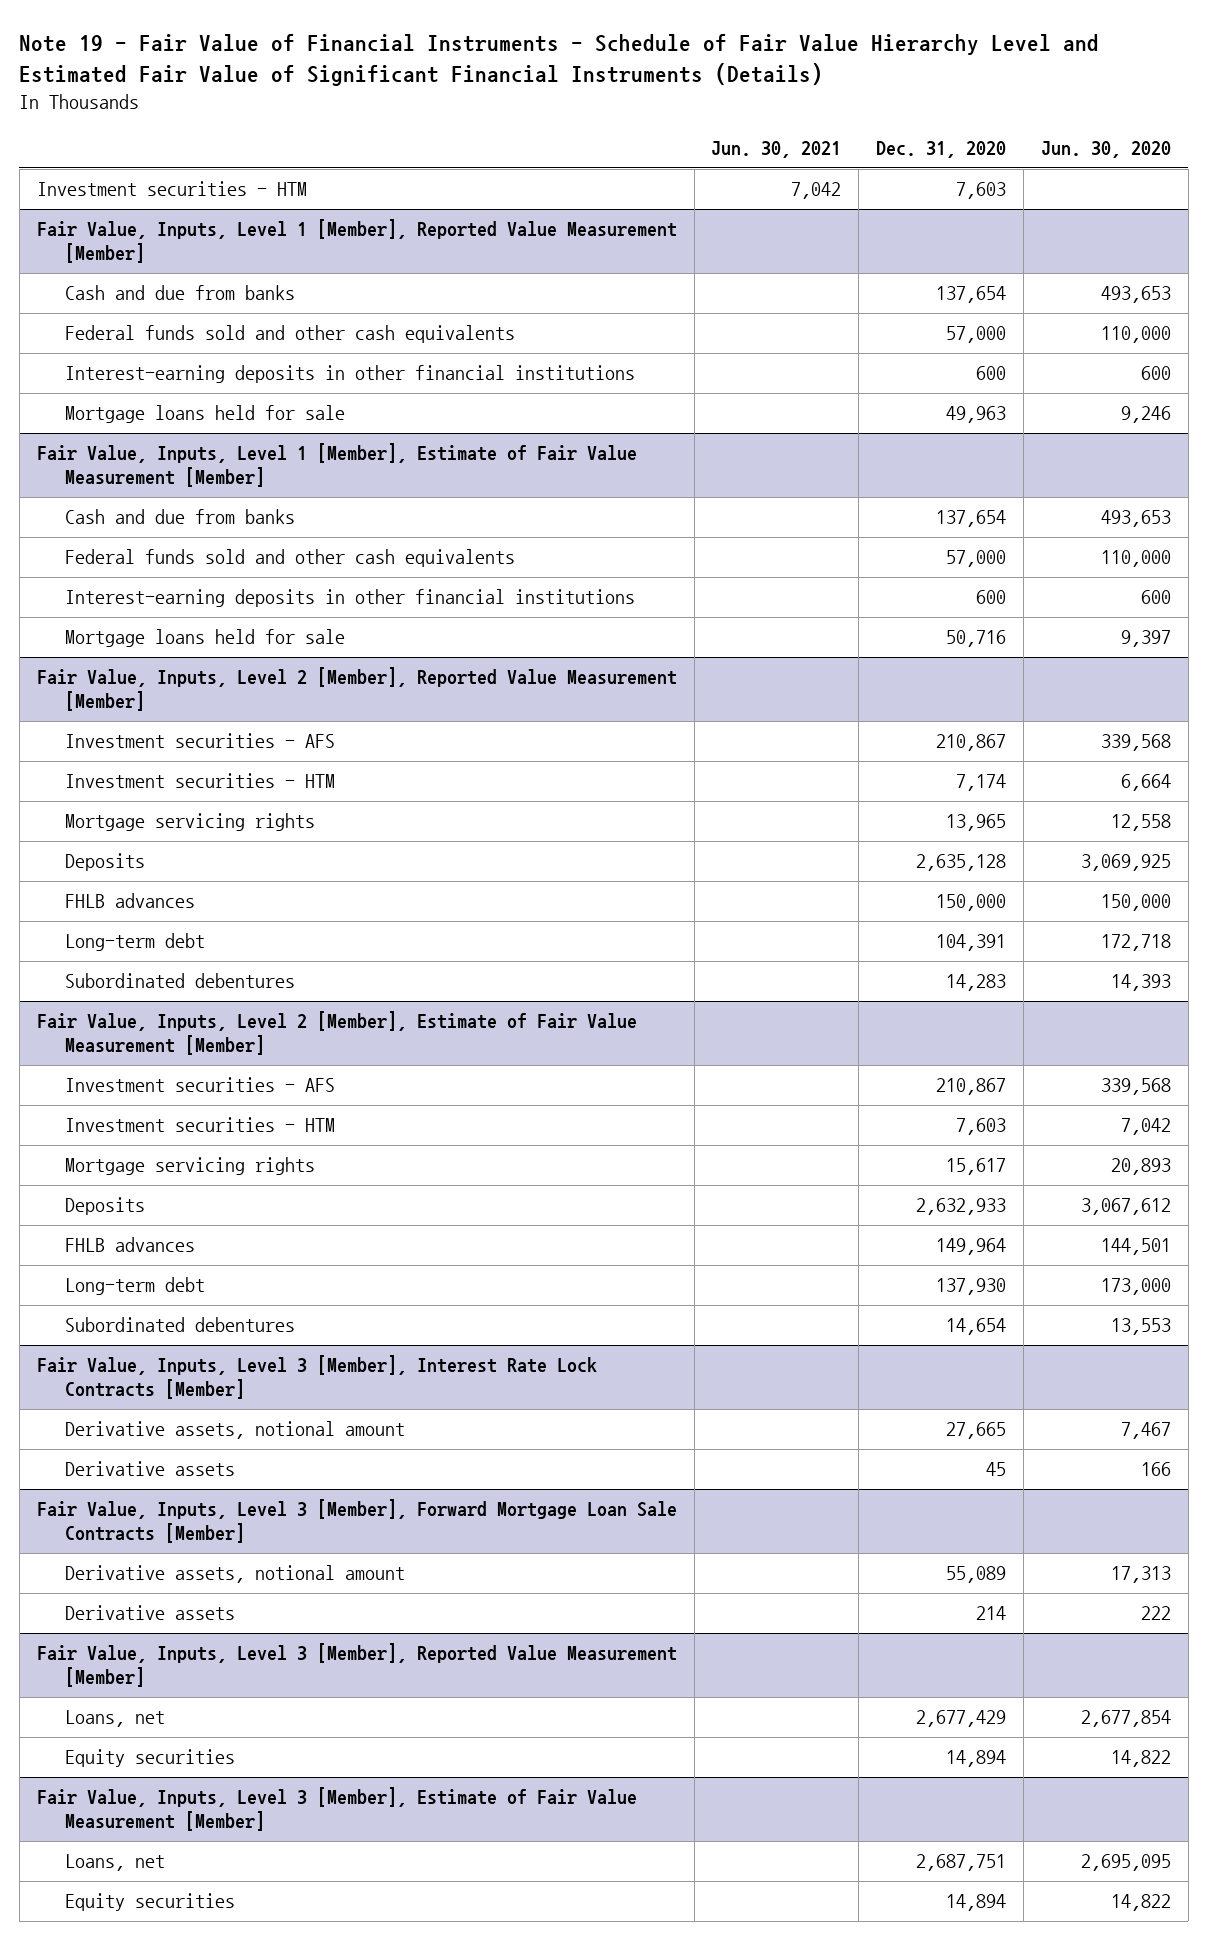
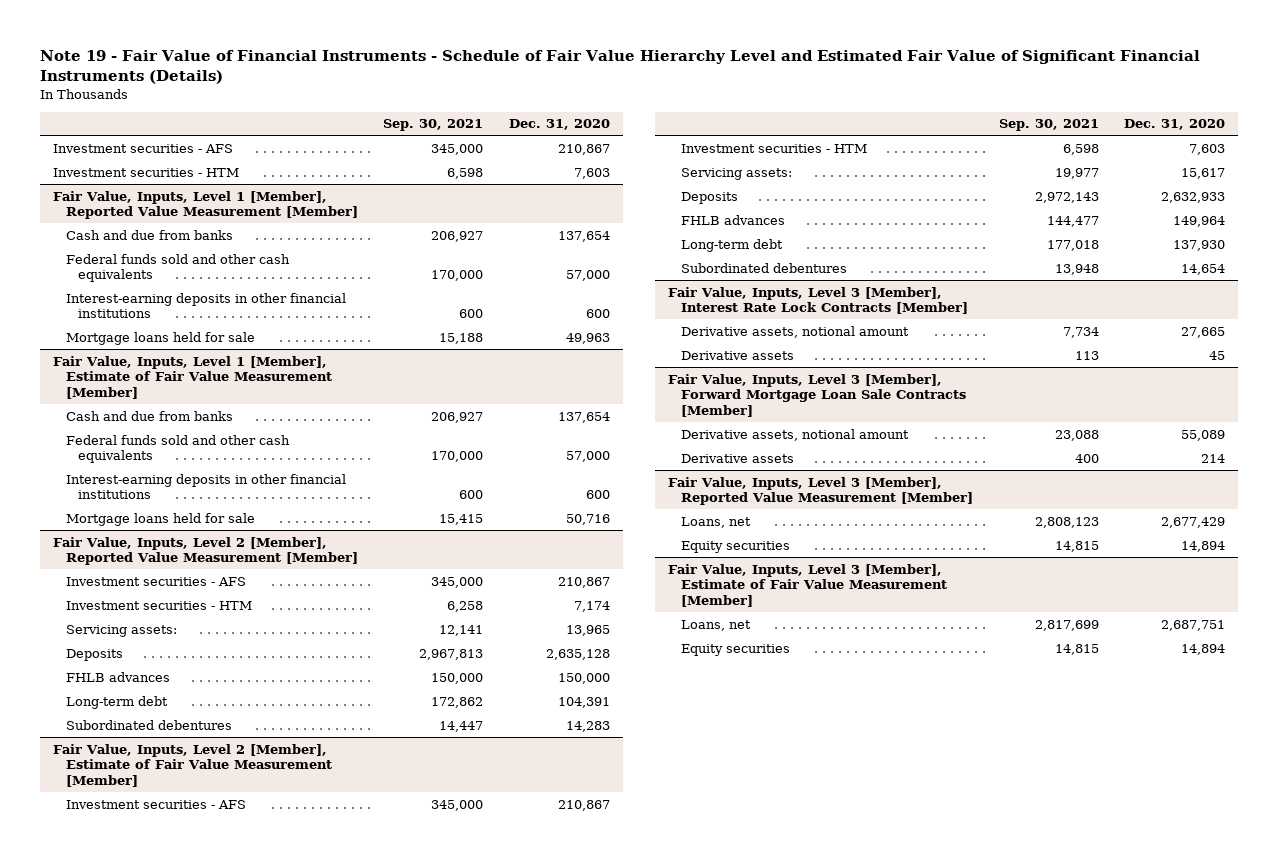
[711,141,842,159] Jun. 30, 2021 -> none
[1041,141,1172,159] Jun. 30, 2020 -> none
none -> [383,119,484,132] Sep. 30, 2021
none -> [53,143,234,153] Investment securities - AFS
[64,813,315,832] Mortgage servicing rights -> [65,624,177,637] Servicing assets:
[64,1157,315,1176] Mortgage servicing rights -> [680,167,792,180] Servicing assets:

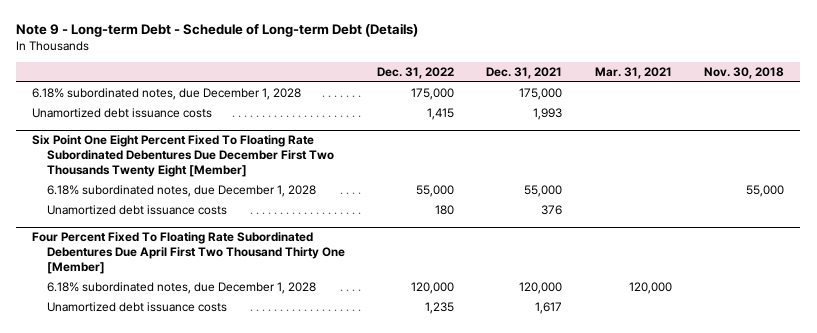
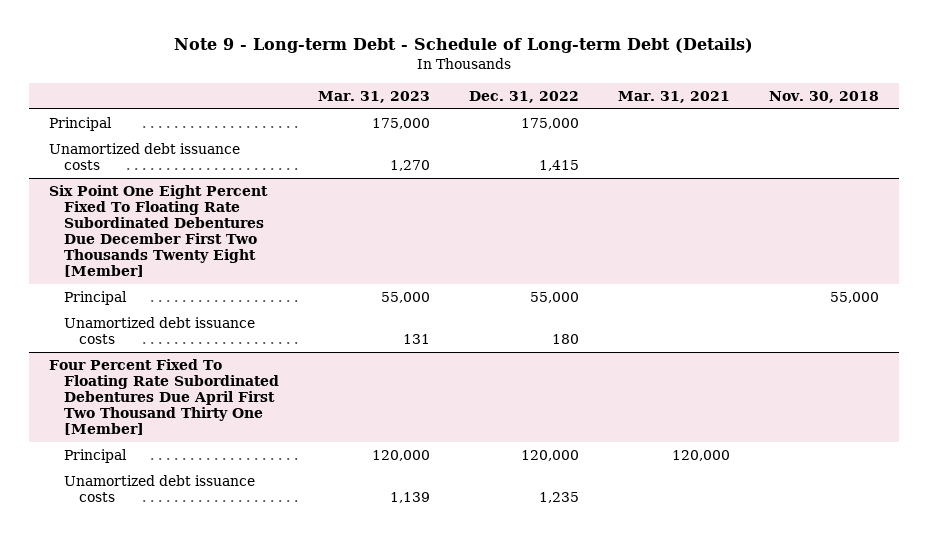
[486,66,563,79] Dec. 31, 2021 -> none
none -> [317,90,430,103] Mar. 31, 2023
[32,87,302,100] 6.18% subordinated notes, due December 1, 2028 -> [48,116,112,131] Principal
[46,184,316,197] 6.18% subordinated notes, due December 1, 2028 -> [63,290,127,305] Principal
[46,281,316,294] 6.18% subordinated notes, due December 1, 2028 -> [63,448,127,463] Principal

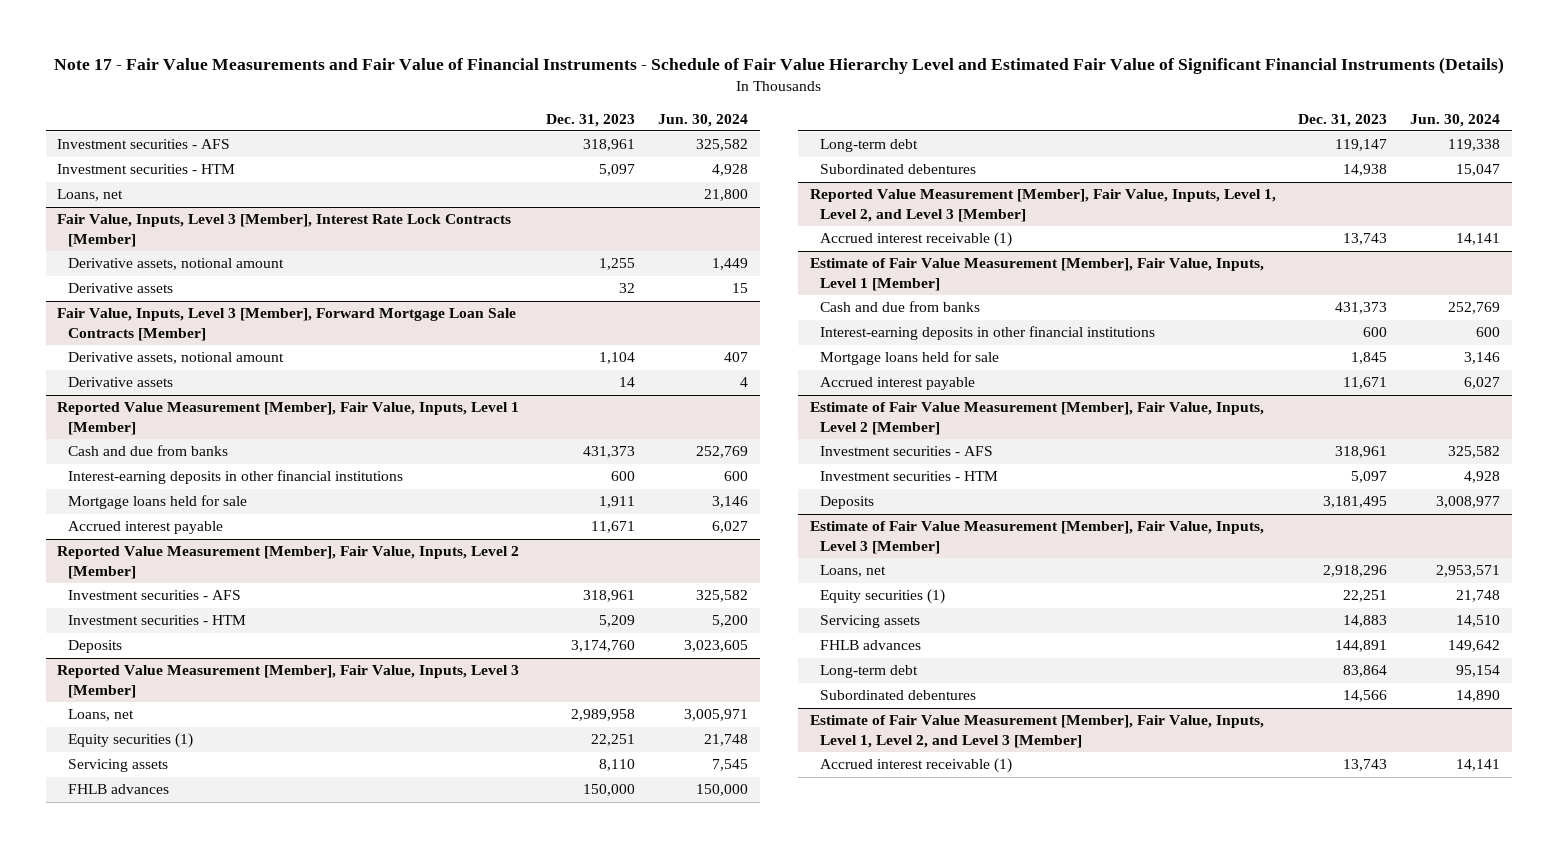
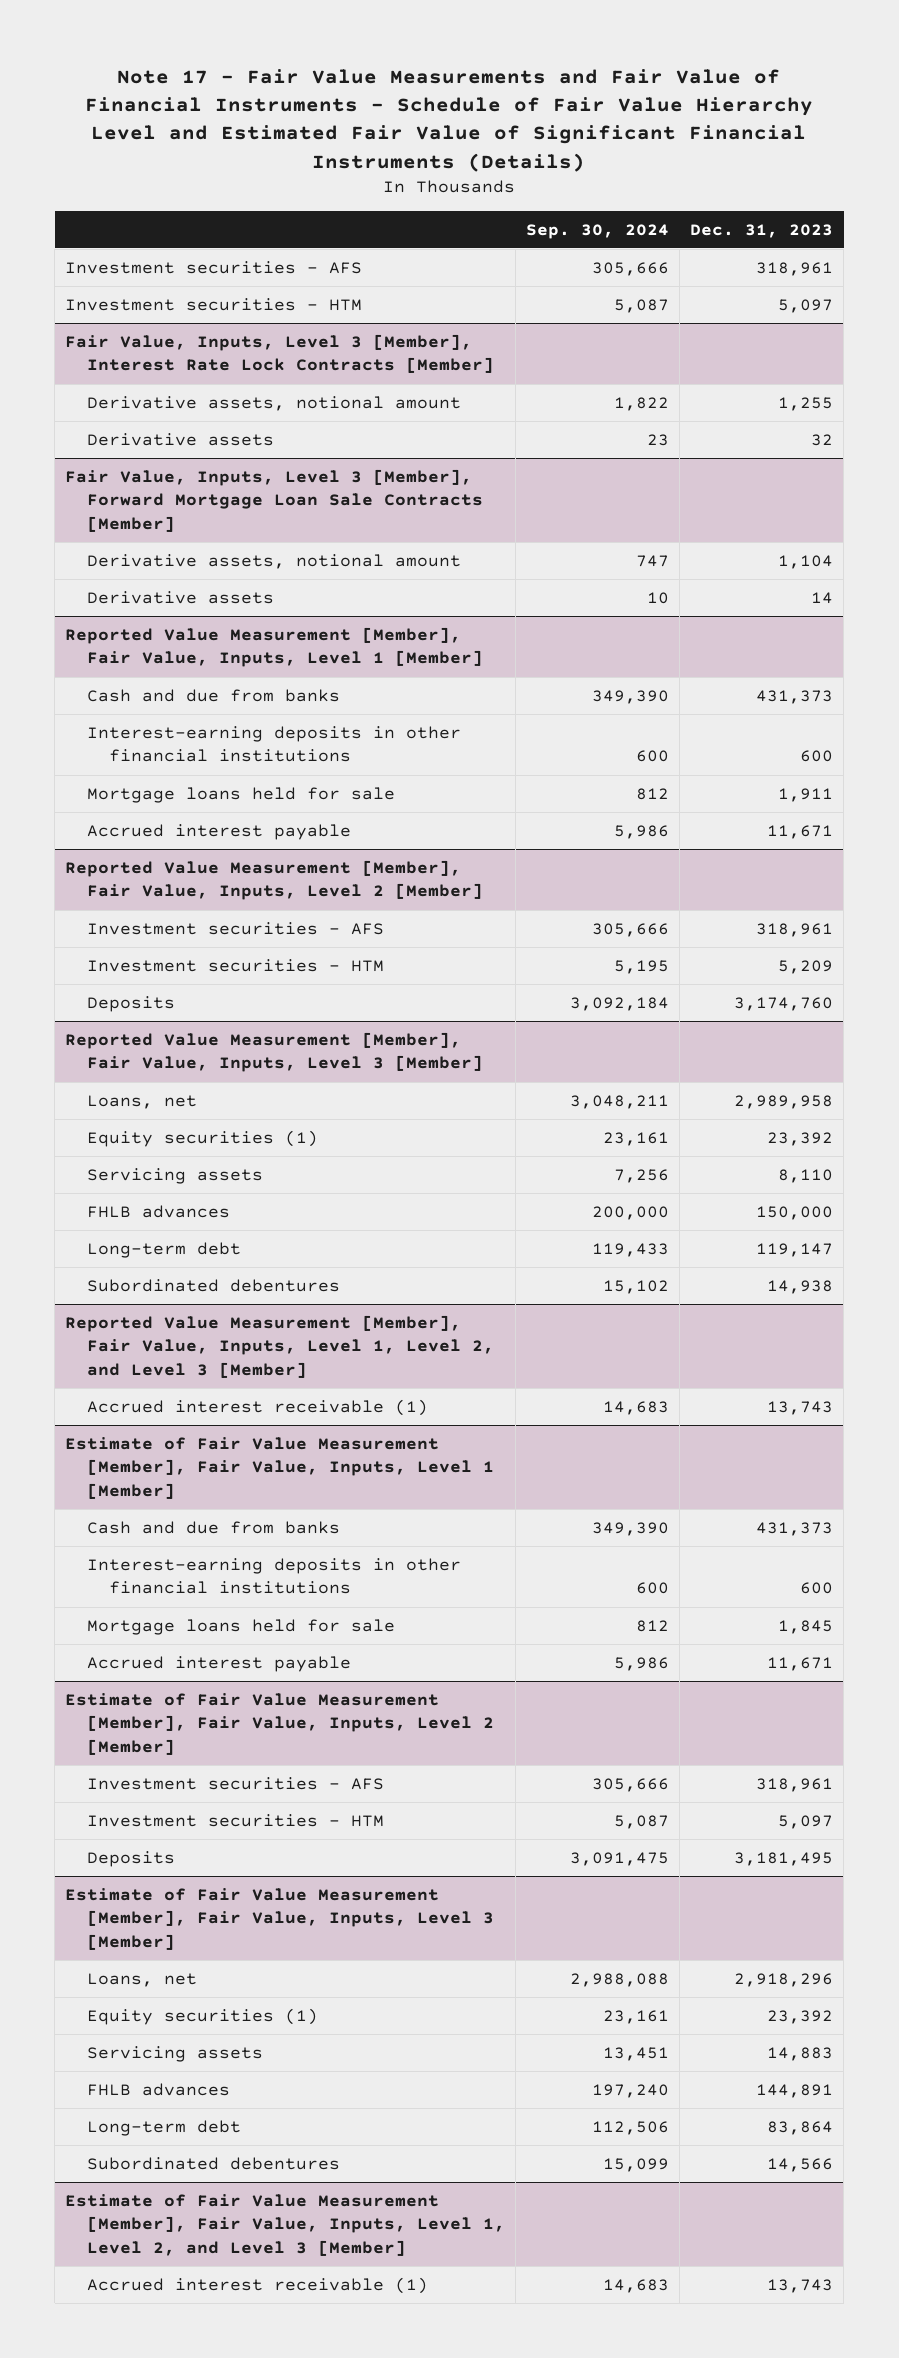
[658,113,749,127] Jun. 30, 2024 -> none
none -> [526,223,670,239] Sep. 30, 2024
[57,189,124,202] Loans, net -> none
[591,734,636,747] 22,251 -> [767,1132,834,1147] 23,392
[1343,590,1388,603] 22,251 -> [767,2010,834,2025] 23,392

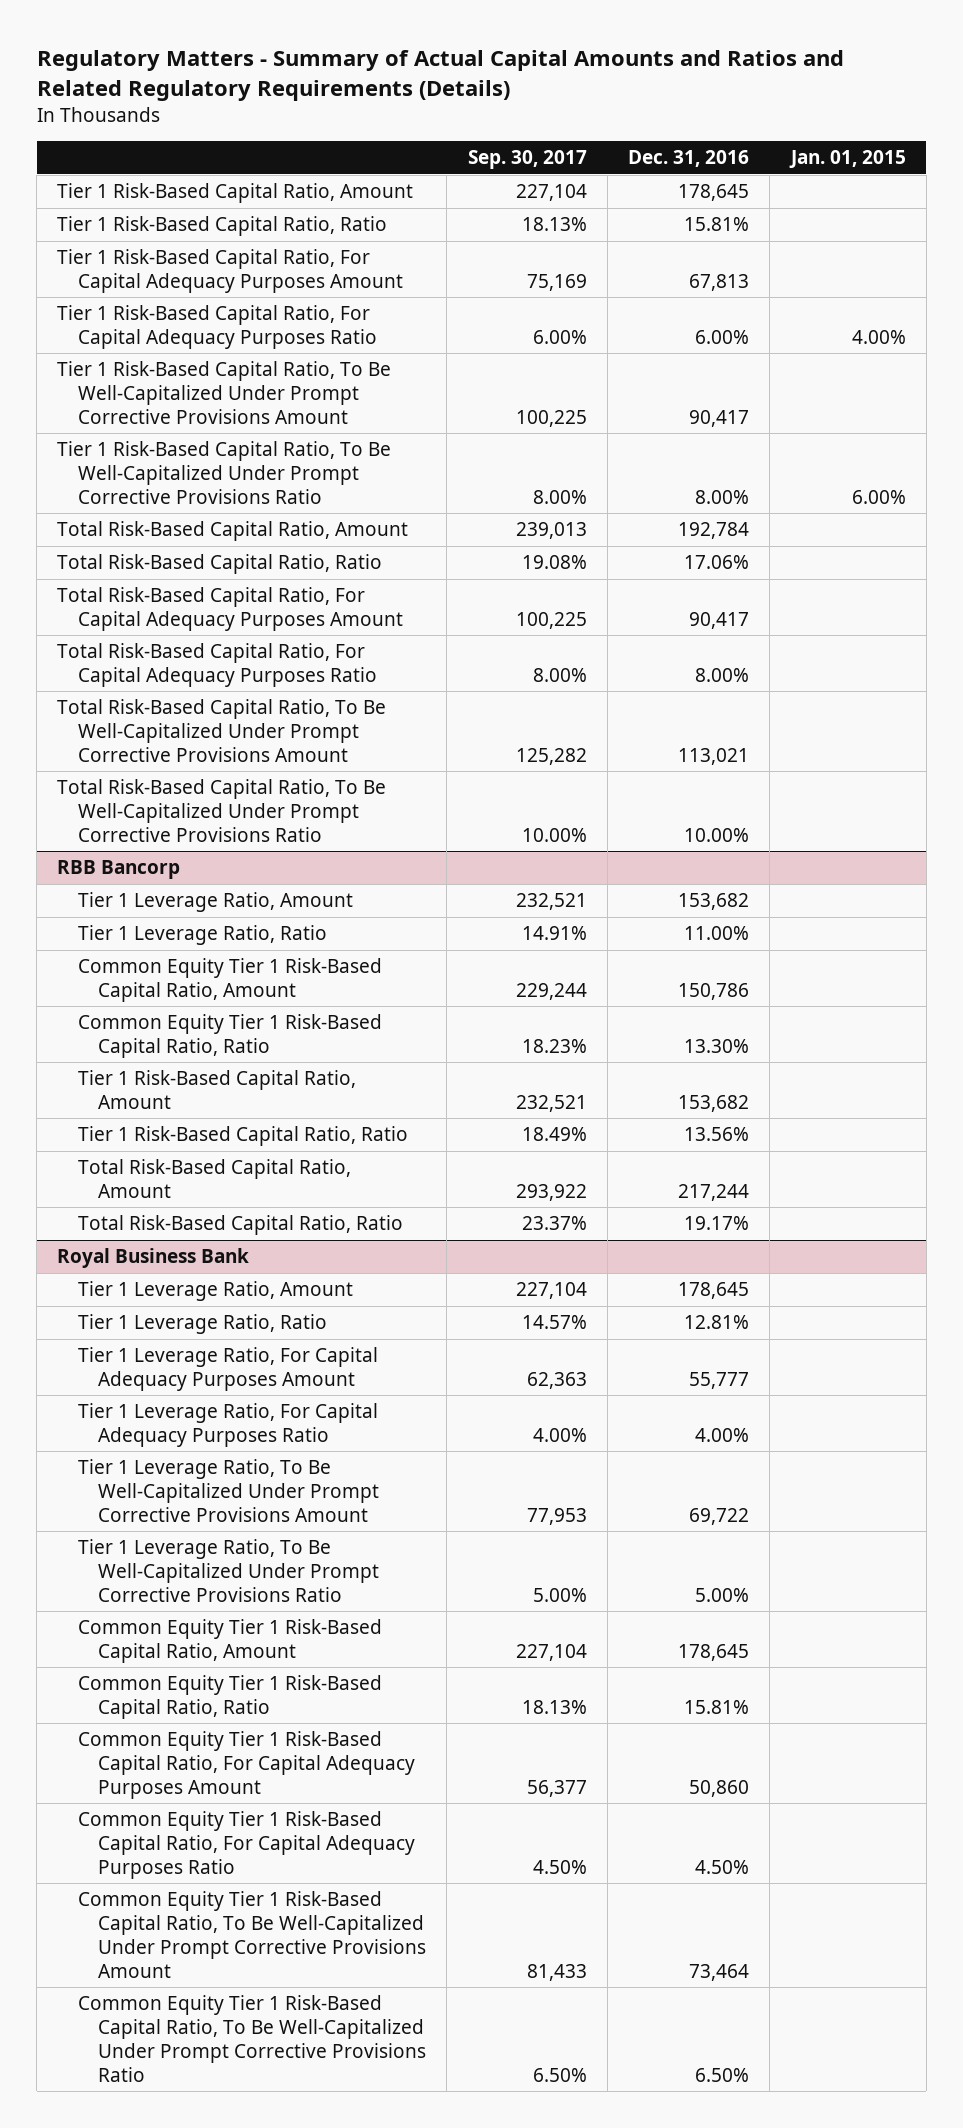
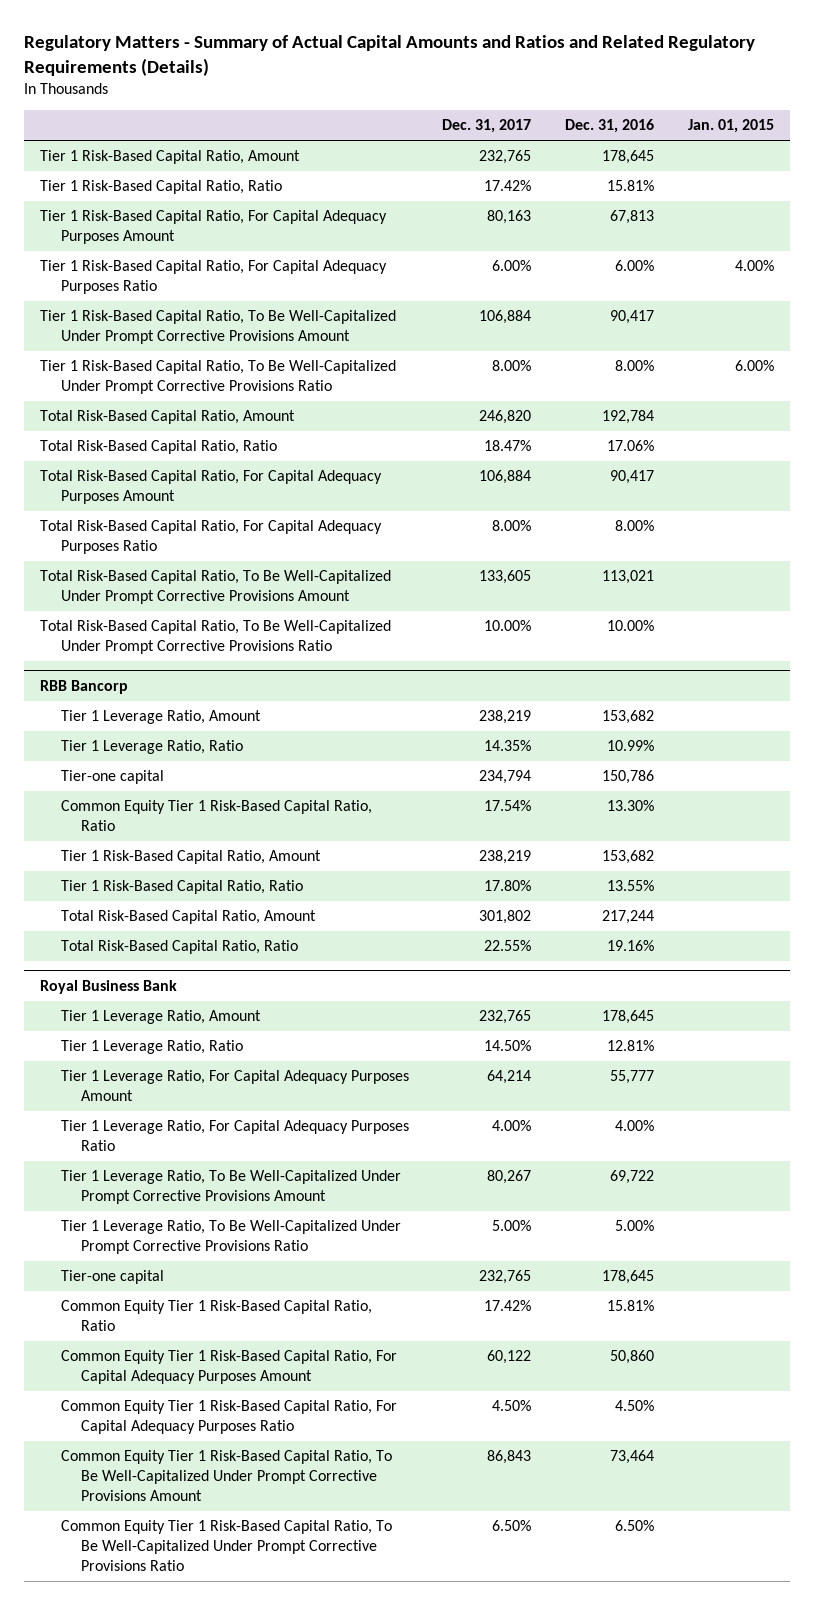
[467,150,587,170] Sep. 30, 2017 -> none
none -> [442,119,532,134] Dec. 31, 2017
[684,926,750,941] 11.00% -> [606,740,654,752] 10.99%
[77,958,382,1002] Common Equity Tier 1 Risk-Based Capital Ratio, Amount -> [60,770,164,785] Tier-one capital
[684,1127,750,1142] 13.56% -> [606,880,654,892] 13.55%
[684,1216,750,1231] 19.17% -> [606,940,654,952] 19.16%
[77,1619,382,1663] Common Equity Tier 1 Risk-Based Capital Ratio, Amount -> [60,1270,164,1285] Tier-one capital

